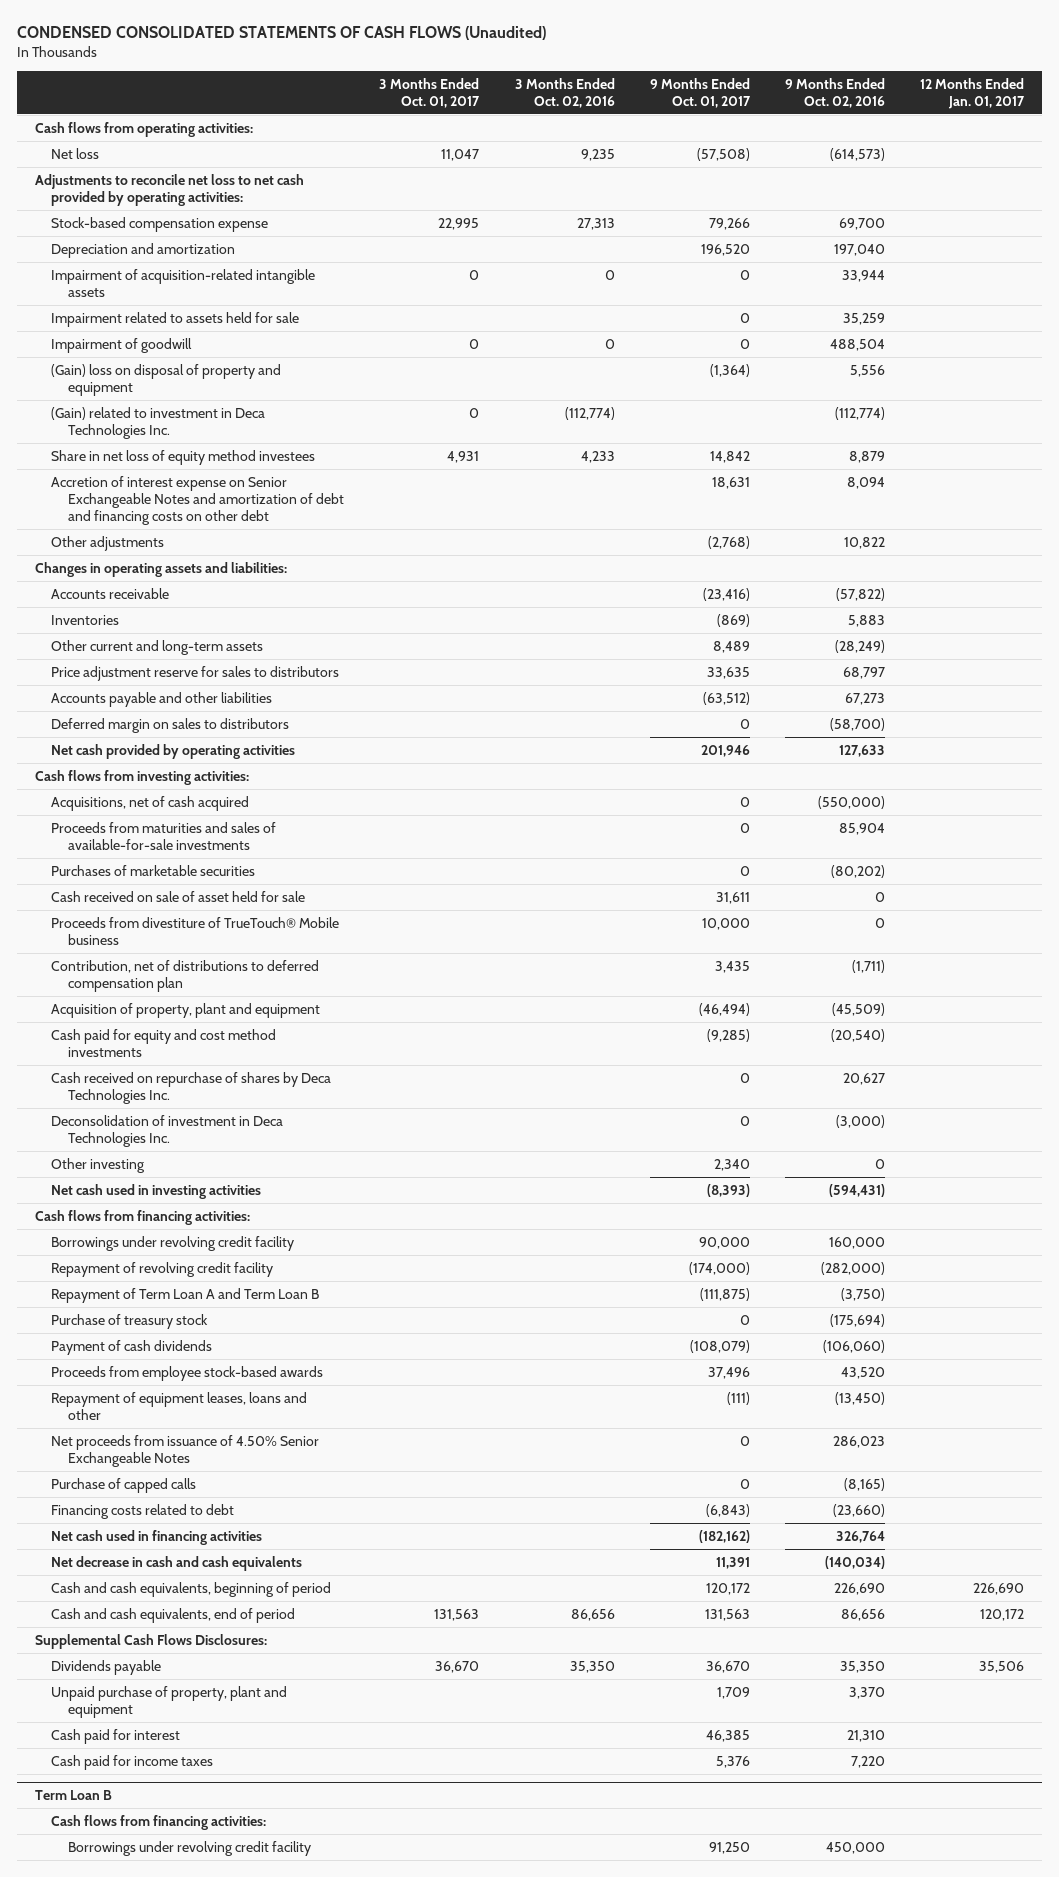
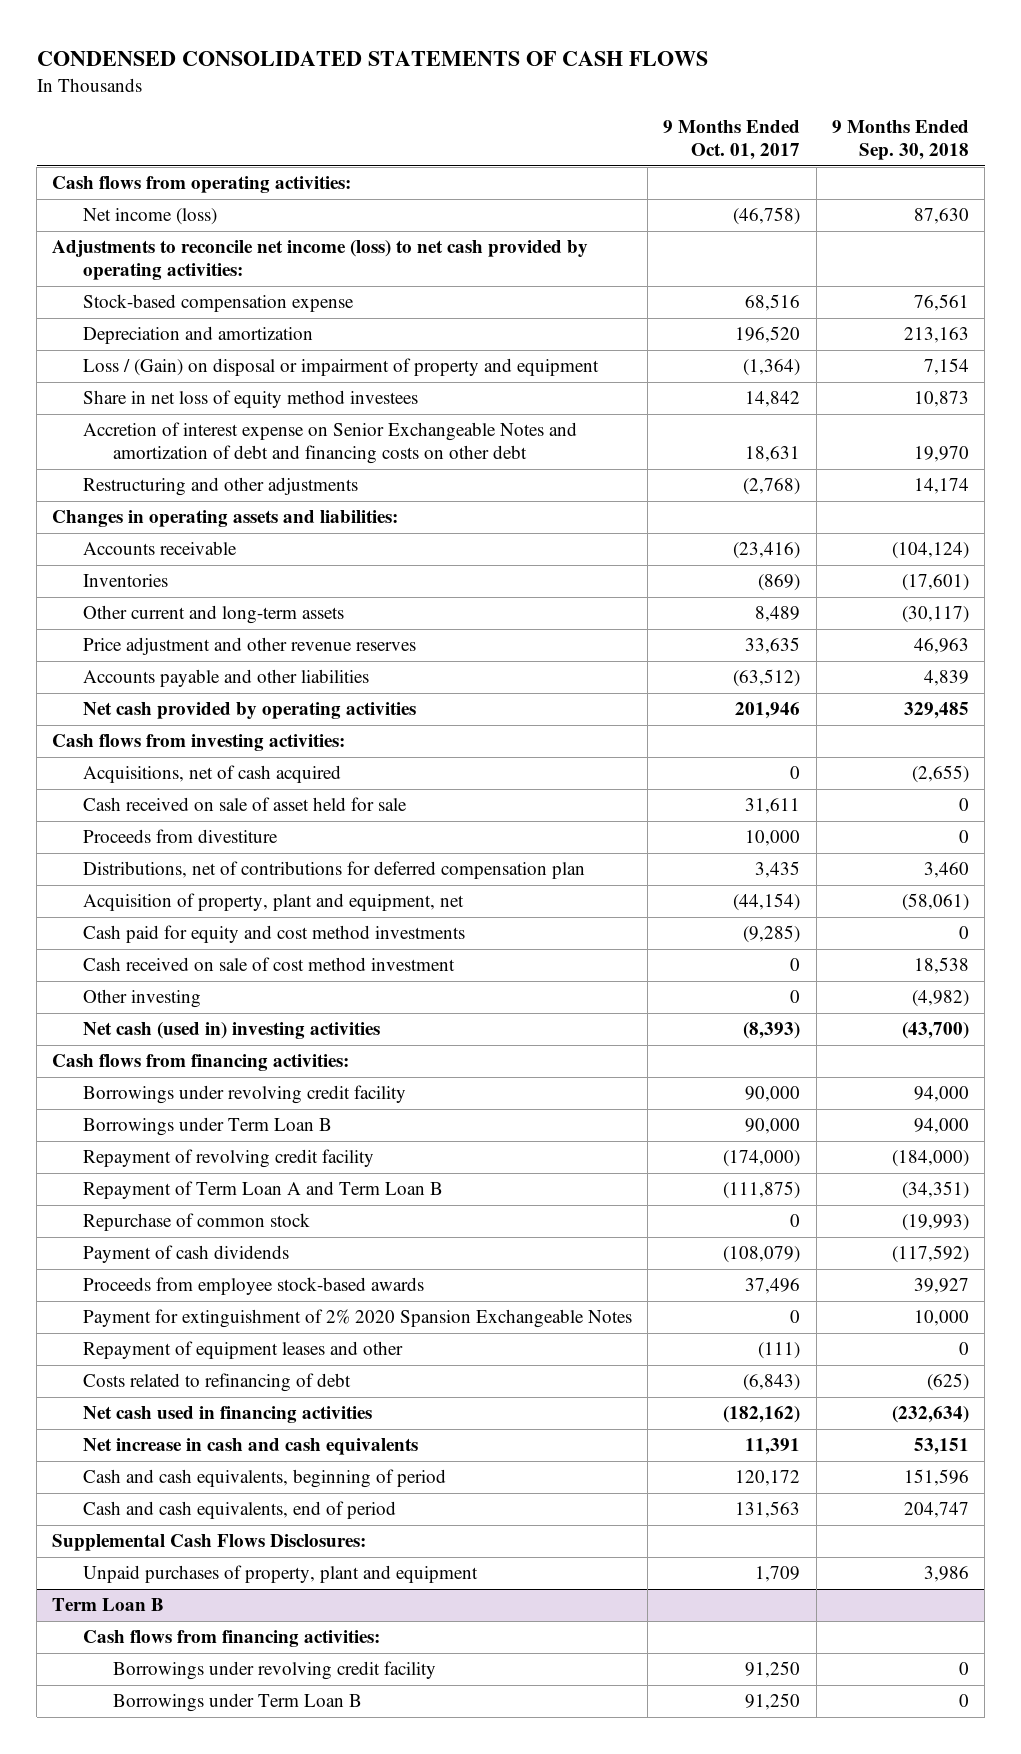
[16,26,546,41] CONDENSED CONSOLIDATED STATEMENTS OF CASH FLOWS (Unaudited) -> [36,51,708,67] CONDENSED CONSOLIDATED STATEMENTS OF CASH FLOWS
[379,77,481,108] 3 Months Ended Oct. 01, 2017 -> none
[514,77,615,108] 3 Months Ended Oct. 02, 2016 -> none
[785,77,886,108] 9 Months Ended Oct. 02, 2016 -> none
[920,77,1026,109] 12 Months Ended Jan. 01, 2017 -> none
none -> [831,120,969,161] 9 Months Ended Sep. 30, 2018
[51,147,100,159] Net loss -> [82,208,217,226] Net income (loss)
[696,147,750,161] (57,508) -> [733,207,801,226] (46,758)
[34,173,304,206] Adjustments to reconcile net loss to net cash provided by operating activities: -> [52,240,589,281] Adjustments to reconcile net income (loss) to net cash provided by operating activities:
[708,217,750,230] 79,266 -> [745,294,801,312] 68,516
[51,268,316,297] Impairment of acquisition-related intangible assets -> none
[51,311,300,327] Impairment related to assets held for sale -> none
[51,337,193,353] Impairment of goodwill -> none
[51,406,266,439] (Gain) related to investment in Deca Technologies Inc. -> none
[51,363,282,396] (Gain) loss on disposal of property and equipment -> [82,358,599,377] Loss / (Gain) on disposal or impairment of property and equipment
[51,535,165,551] Other adjustments -> [82,477,358,497] Restructuring and other adjustments
[51,665,340,681] Price adjustment reserve for sales to distributors -> [82,637,416,656] Price adjustment and other revenue reserves
[51,717,290,733] Deferred margin on sales to distributors -> none
[51,821,277,850] Proceeds from maturities and sales of available-for-sale investments -> none
[51,864,256,876] Purchases of marketable securities -> none
[51,916,340,945] Proceeds from divestiture of TrueTouch® Mobile business -> [82,829,278,844] Proceeds from divestiture
[51,959,320,992] Contribution, net of distributions to deferred compensation plan -> [82,861,585,880] Distributions, net of contributions for deferred compensation plan
[51,1002,321,1018] Acquisition of property, plant and equipment -> [82,893,464,912] Acquisition of property, plant and equipment, net
[698,1002,750,1016] (46,494) -> [733,893,801,912] (44,154)
[51,1071,332,1104] Cash received on repurchase of shares by Deca Technologies Inc. -> none
[51,1114,284,1147] Deconsolidation of investment in Deca Technologies Inc. -> none
none -> [82,957,455,972] Cash received on sale of cost method investment
[713,1158,750,1171] 2,340 -> [790,990,801,1004] 0
[51,1183,262,1199] Net cash used in investing activities -> [82,1022,380,1040] Net cash (used in) investing activities
none -> [82,1117,332,1137] Borrowings under Term Loan B
[51,1313,209,1329] Purchase of treasury stock -> [82,1213,310,1232] Repurchase of common stock
[51,1434,320,1467] Net proceeds from issuance of 4.50% Senior Exchangeable Notes -> none
[51,1477,197,1493] Purchase of capped calls -> none
none -> [82,1309,632,1329] Payment for extinguishment of 2% 2020 Spansion Exchangeable Notes
[51,1391,308,1420] Repayment of equipment leases, loans and other -> [82,1341,403,1360] Repayment of equipment leases and other
[51,1503,235,1519] Financing costs related to debt -> [82,1373,351,1393] Costs related to refinancing of debt
[51,1555,303,1571] Net decrease in cash and cash equivalents -> [82,1438,418,1456] Net increase in cash and cash equivalents
[51,1659,162,1675] Dividends payable -> none
[51,1728,181,1744] Cash paid for interest -> none
[51,1754,214,1770] Cash paid for income taxes -> none
[51,1685,288,1718] Unpaid purchase of property, plant and equipment -> [82,1565,478,1584] Unpaid purchases of property, plant and equipment
none -> [112,1693,362,1713] Borrowings under Term Loan B

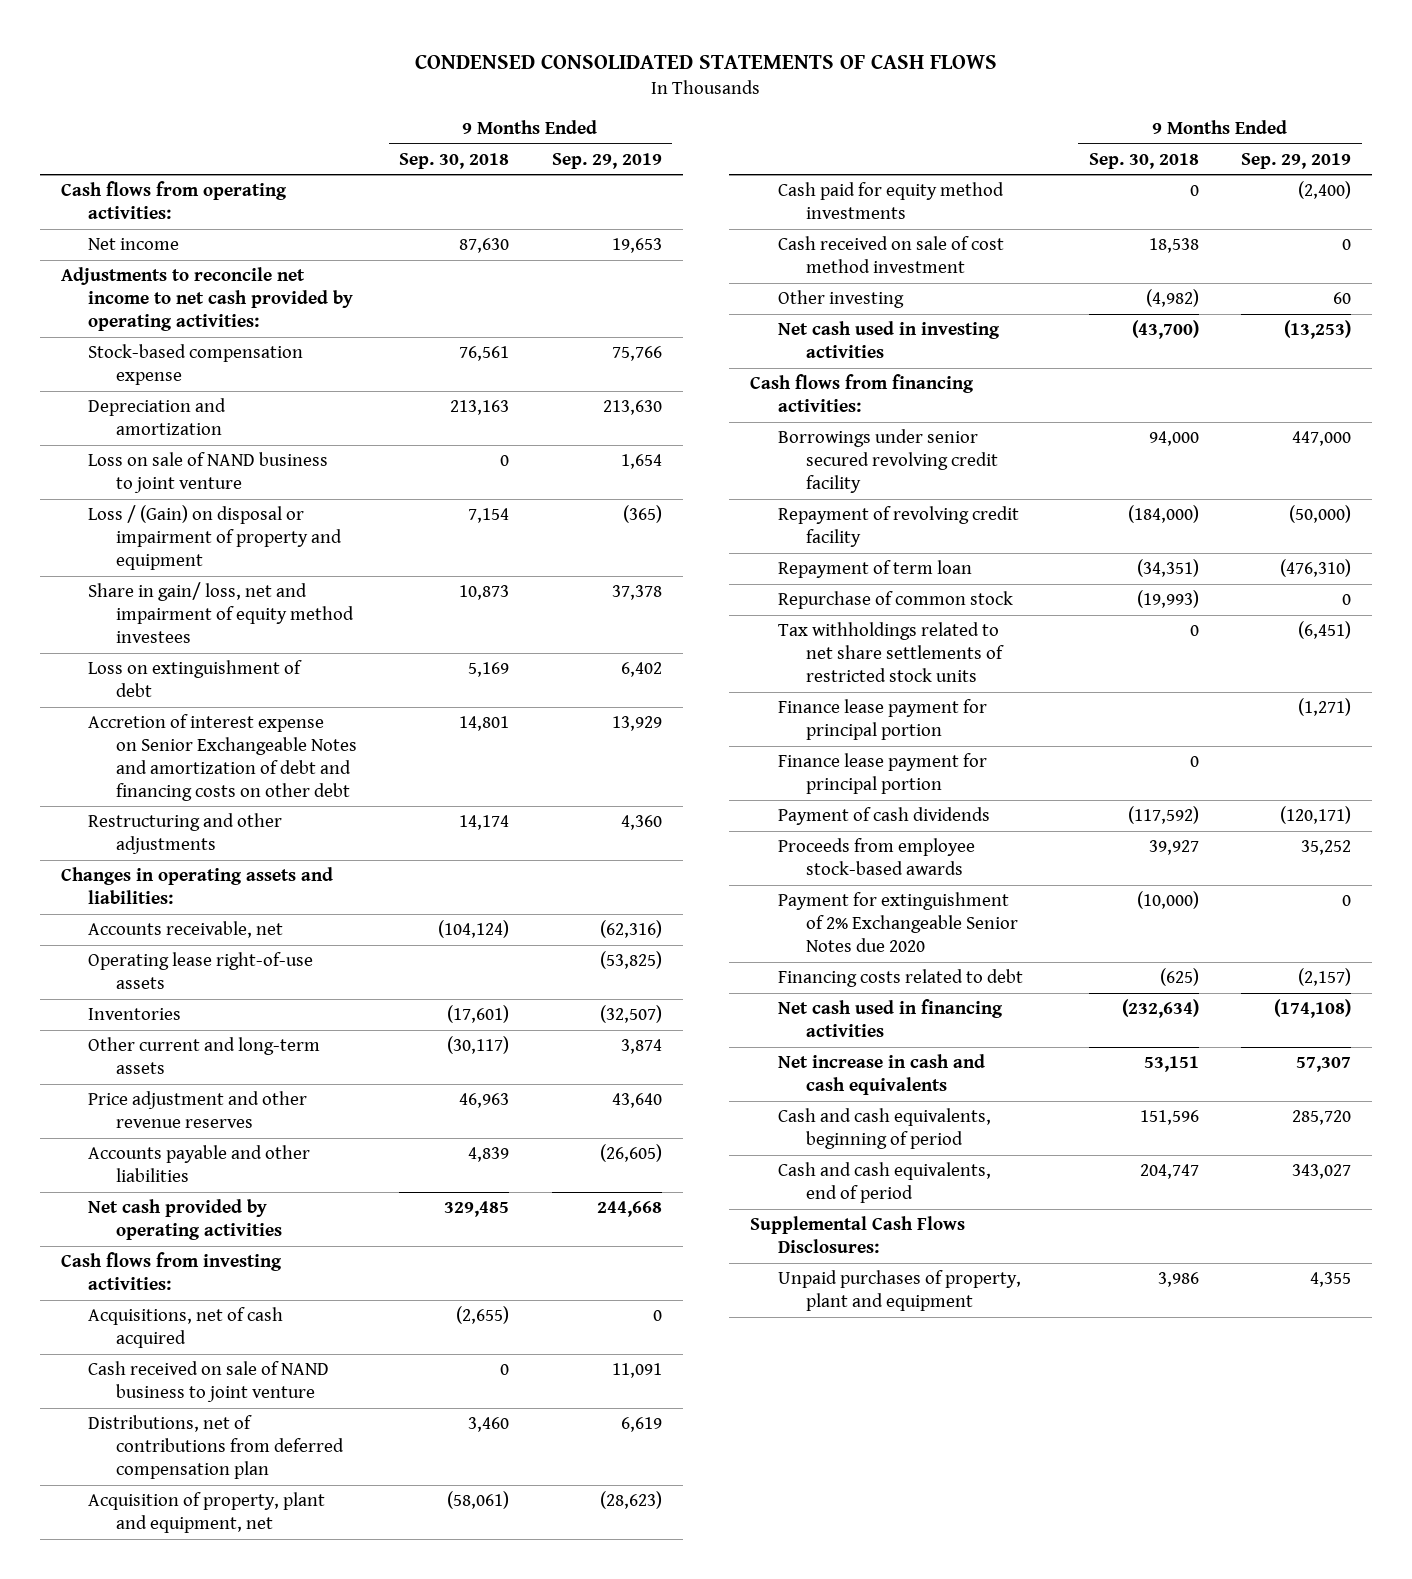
[663,120,801,161] 9 Months Ended Oct. 01, 2017 -> none
none -> [551,152,662,169] Sep. 29, 2019
[82,208,217,226] Net income (loss) -> [88,238,180,251] Net income
[52,240,589,281] Adjustments to reconcile net income (loss) to net cash provided by operating activities: -> [60,267,354,331] Adjustments to reconcile net income to net cash provided by operating activities:
none -> [88,452,329,494] Loss on sale of NAND business to joint venture
[82,390,418,409] Share in net loss of equity method investees -> [88,582,354,643] Share in gain/ loss, net and impairment of equity method investees
none -> [88,660,303,698] Loss on extinguishment of debt
[913,446,969,463] 19,970 -> [459,716,510,732] 14,801
[82,541,237,556] Accounts receivable -> [88,921,284,939] Accounts receivable, net
none -> [88,952,314,990] Operating lease right-of-use assets
[82,797,407,812] Cash received on sale of asset held for sale -> none
[82,829,278,844] Proceeds from divestiture -> [88,1361,330,1403] Cash received on sale of NAND business to joint venture
[82,861,585,880] Distributions, net of contributions for deferred compensation plan -> [88,1415,344,1479] Distributions, net of contributions from deferred compensation plan
[82,925,465,944] Cash paid for equity and cost method investments -> [777,182,1004,220] Cash paid for equity method investments
[82,1022,380,1040] Net cash (used in) investing activities -> [777,321,1000,359] Net cash used in investing activities
[82,1117,332,1137] Borrowings under Term Loan B -> none
[82,1085,406,1105] Borrowings under revolving credit facility -> [777,429,998,493] Borrowings under senior secured revolving credit facility
[82,1181,443,1200] Repayment of Term Loan A and Term Loan B -> [777,560,972,579] Repayment of term loan
none -> [777,622,1004,682] Tax withholdings related to net share settlements of restricted stock units
none -> [777,699,987,741] Finance lease payment for principal portion
none -> [777,753,987,795] Finance lease payment for principal portion
[82,1341,403,1360] Repayment of equipment leases and other -> none
[82,1309,632,1329] Payment for extinguishment of 2% 2020 Spansion Exchangeable Notes -> [777,892,1018,952] Payment for extinguishment of 2% Exchangeable Senior Notes due 2020
[913,1310,969,1327] 10,000 -> [1136,891,1199,910] (10,000)
[82,1373,351,1393] Costs related to refinancing of debt -> [777,969,1023,988] Financing costs related to debt
[52,1598,165,1612] Term Loan B -> none
[82,1630,380,1648] Cash flows from financing activities: -> none
[112,1661,436,1681] Borrowings under revolving credit facility -> none
[112,1693,362,1713] Borrowings under Term Loan B -> none

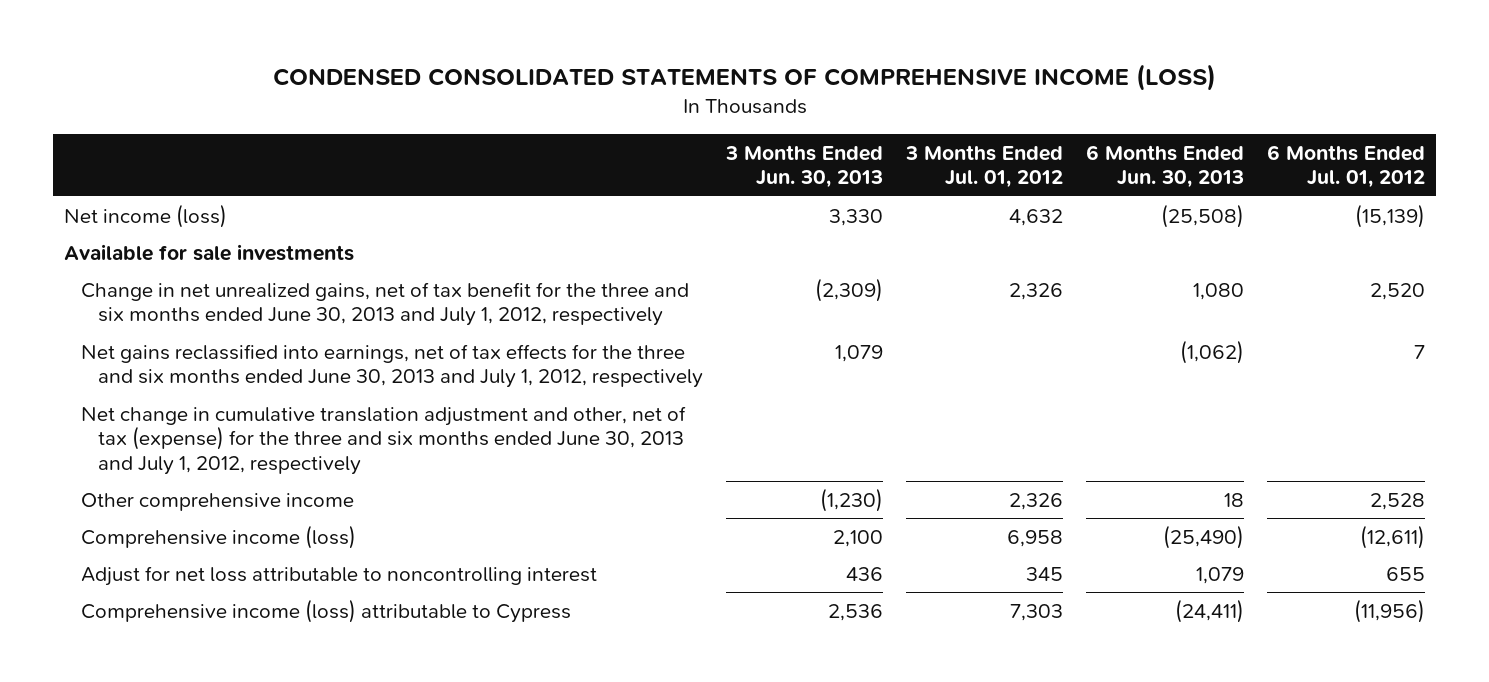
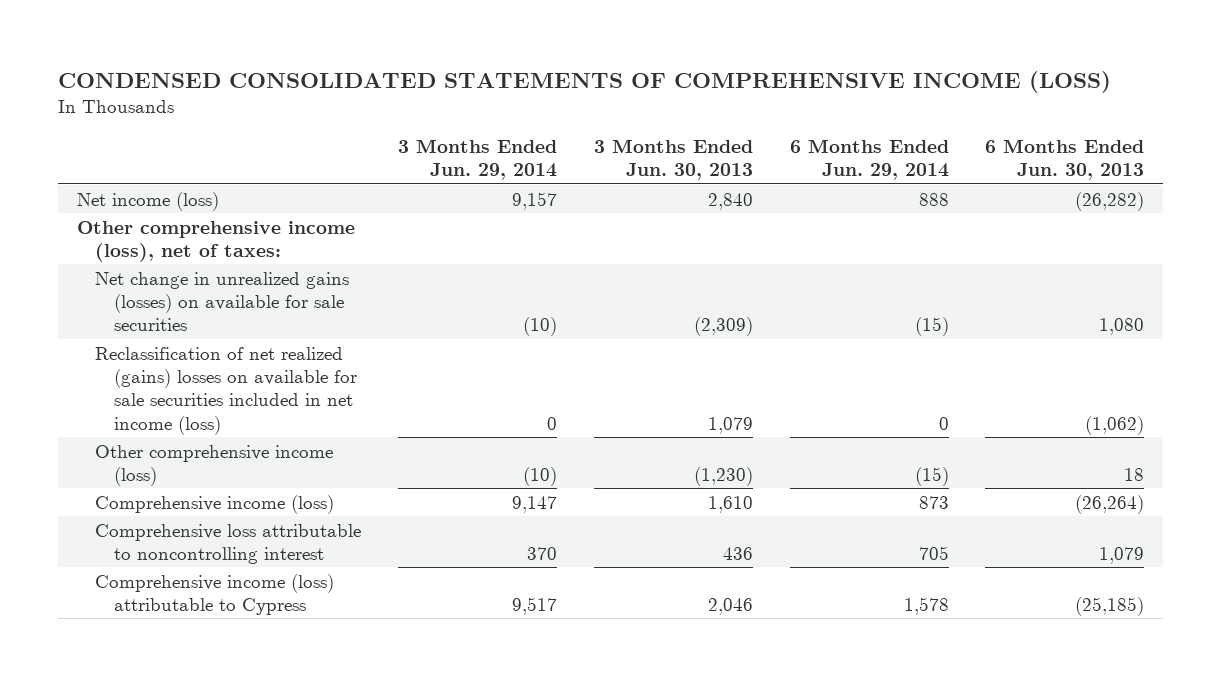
[904,144,1063,189] 3 Months Ended Jul. 01, 2012 -> none
[1266,144,1425,189] 6 Months Ended Jul. 01, 2012 -> none
none -> [397,138,557,181] 3 Months Ended Jun. 29, 2014
none -> [789,138,949,181] 6 Months Ended Jun. 29, 2014
[81,405,687,475] Net change in cumulative translation adjustment and other, net of tax (expense) for the three and six months ended June 30, 2013 and July 1, 2012, respectively -> none
[829,208,884,226] 3,330 -> [707,192,753,210] 2,840
[1160,203,1244,228] (25,508) -> [1075,191,1145,211] (26,282)
[64,243,355,261] Available for sale investments -> [76,220,355,262] Other comprehensive income (loss), net of taxes:
[81,281,690,327] Change in net unrealized gains, net of tax benefit for the three and six months ended June 30, 2013 and July 1, 2012, respectively -> [95,271,350,332] Net change in unrealized gains (losses) on available for sale securities
[81,343,704,389] Net gains reclassified into earnings, net of tax effects for the three and six months ended June 30, 2013 and July 1, 2012, respectively -> [95,346,357,435] Reclassification of net realized (gains) losses on available for sale securities included in net income (loss)
[81,492,355,511] Other comprehensive income -> [95,444,334,486] Other comprehensive income (loss)
[833,529,884,547] 2,100 -> [707,495,753,513] 1,610
[1162,524,1244,549] (25,490) -> [1075,494,1145,514] (26,264)
[81,565,598,586] Adjust for net loss attributable to noncontrolling interest -> [95,523,362,564] Comprehensive loss attributable to noncontrolling interest
[828,603,884,621] 2,536 -> [707,597,753,615] 2,046
[1174,598,1244,623] (24,411) -> [1075,596,1145,616] (25,185)

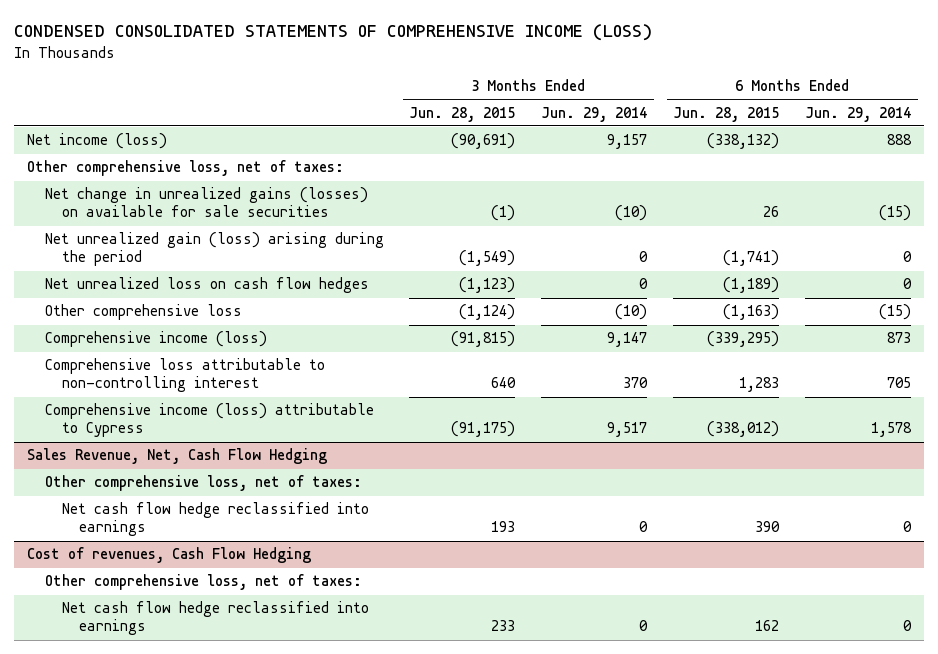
[593,138,753,181] 3 Months Ended Jun. 30, 2013 -> none
[985,138,1145,181] 6 Months Ended Jun. 30, 2013 -> none
none -> [409,106,516,122] Jun. 28, 2015
none -> [673,106,780,122] Jun. 28, 2015
[76,220,355,262] Other comprehensive income (loss), net of taxes: -> [27,160,345,177] Other comprehensive loss, net of taxes:
[95,346,357,435] Reclassification of net realized (gains) losses on available for sale securities included in net income (loss) -> none
none -> [44,232,384,267] Net unrealized gain (loss) arising during the period
none -> [44,277,369,294] Net unrealized loss on cash flow hedges
[95,444,334,486] Other comprehensive income (loss) -> [44,304,242,321] Other comprehensive loss
[95,523,362,564] Comprehensive loss attributable to noncontrolling interest -> [44,358,325,393] Comprehensive loss attributable to non-controlling interest
none -> [27,448,328,465] Sales Revenue, Net, Cash Flow Hedging
none -> [44,475,362,492] Other comprehensive loss, net of taxes:
none -> [62,502,370,537] Net cash flow hedge reclassified into earnings
none -> [27,547,312,564] Cost of revenues, Cash Flow Hedging
none -> [44,574,362,591] Other comprehensive loss, net of taxes:
none -> [62,601,370,636] Net cash flow hedge reclassified into earnings

